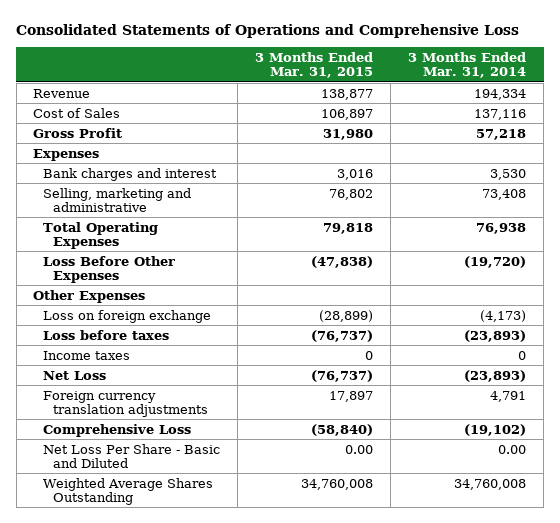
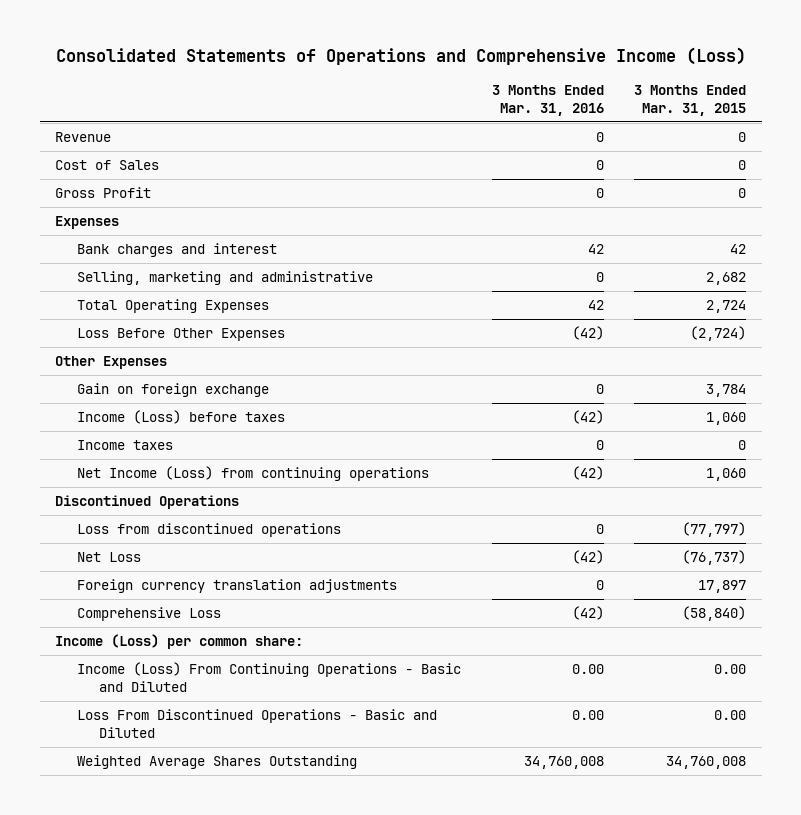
[16,24,520,39] Consolidated Statements of Operations and Comprehensive Loss -> [55,46,746,65] Consolidated Statements of Operations and Comprehensive Income (Loss)
[408,51,527,79] 3 Months Ended Mar. 31, 2014 -> none
none -> [491,85,604,116] 3 Months Ended Mar. 31, 2016
[321,88,374,100] 138,877 -> [738,132,747,143] 0
[321,108,374,120] 106,897 -> [738,160,747,171] 0
[323,128,374,140] 31,980 -> [738,188,747,199] 0
[337,168,374,180] 3,016 -> [730,244,747,255] 42
[329,188,374,200] 76,802 -> [706,272,747,286] 2,682
[323,222,374,234] 79,818 -> [706,300,747,314] 2,724
[311,255,374,268] (47,838) -> [690,326,747,342] (2,724)
[43,309,212,323] Loss on foreign exchange -> [77,383,270,398] Gain on foreign exchange
[319,309,374,322] (28,899) -> [706,384,747,398] 3,784
[43,329,170,340] Loss before taxes -> [77,410,286,425] Income (Loss) before taxes
[311,329,374,342] (76,737) -> [706,412,747,426] 1,060
none -> [77,466,430,482] Net Income (Loss) from continuing operations
none -> [54,495,239,510] Discontinued Operations
none -> [77,523,342,538] Loss from discontinued operations
[43,443,221,468] Net Loss Per Share - Basic and Diluted -> none
none -> [54,634,303,650] Income (Loss) per common share:
none -> [77,662,462,693] Income (Loss) From Continuing Operations - Basic and Diluted
none -> [77,709,438,739] Loss From Discontinued Operations - Basic and Diluted

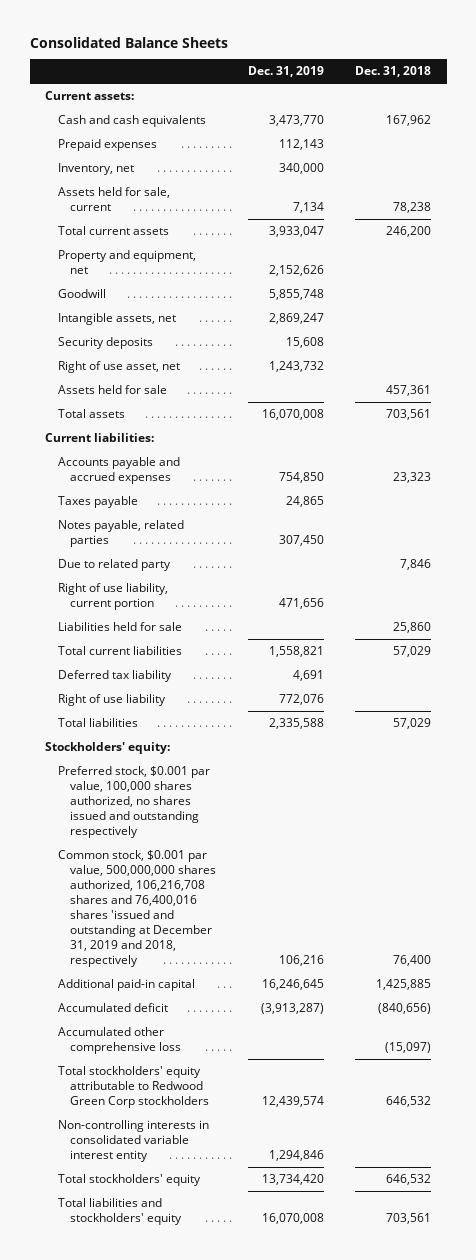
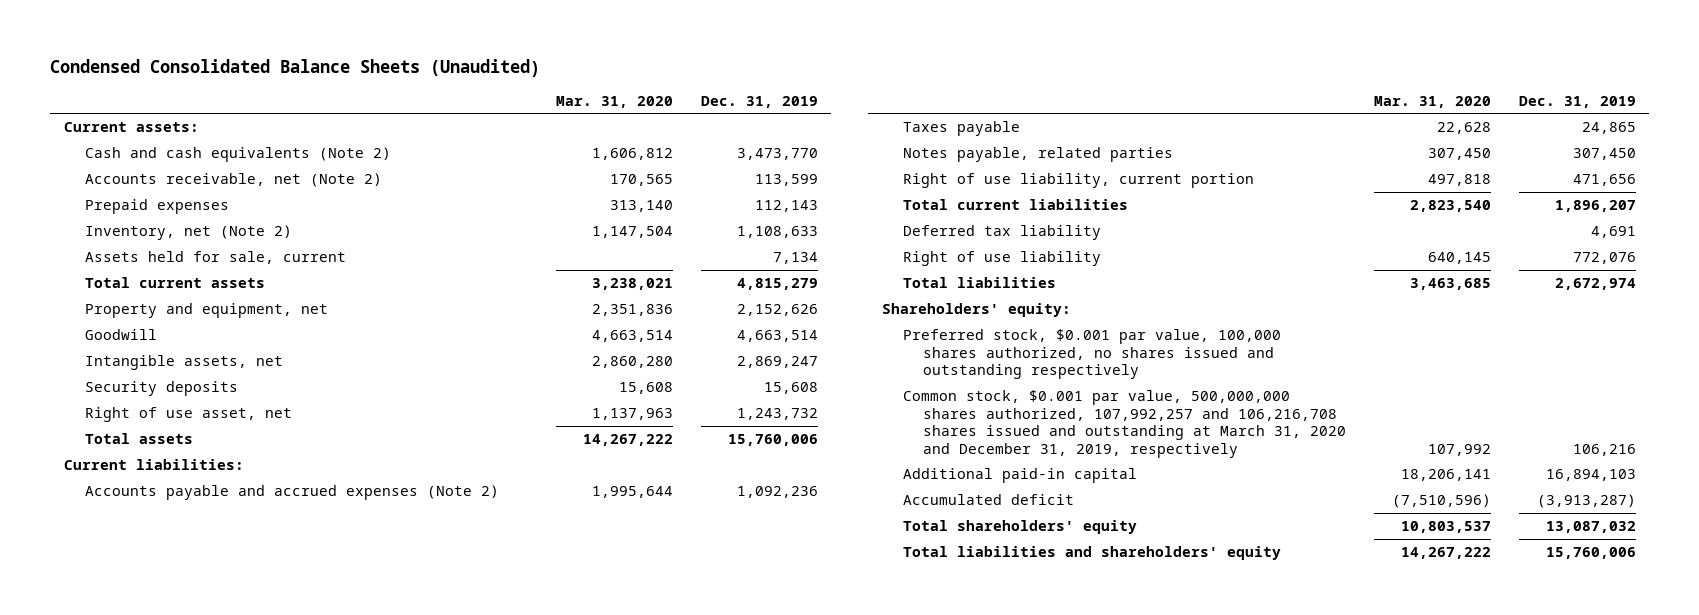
[29,36,228,48] Consolidated Balance Sheets -> [50,58,541,77] Condensed Consolidated Balance Sheets (Unaudited)
[355,66,432,78] Dec. 31, 2018 -> none
none -> [556,95,674,108] Mar. 31, 2020
[57,115,206,128] Cash and cash equivalents -> [84,147,391,163] Cash and cash equivalents (Note 2)
none -> [84,173,382,188] Accounts receivable, net (Note 2)
[57,163,134,176] Inventory, net -> [84,225,292,241] Inventory, net (Note 2)
[278,163,324,175] 340,000 -> [736,226,818,239] 1,108,633
[268,226,324,238] 3,933,047 -> [736,278,818,291] 4,815,279
[268,289,324,301] 5,855,748 -> [736,330,818,343] 4,663,514
[57,385,167,395] Assets held for sale -> none
[261,409,324,421] 16,070,008 -> [727,434,818,447] 15,760,006
[57,457,180,485] Accounts payable and accrued expenses -> [84,485,499,501] Accounts payable and accrued expenses (Note 2)
[278,472,324,484] 754,850 -> [736,486,818,499] 1,092,236
[57,559,171,572] Due to related party -> none
[57,622,182,632] Liabilities held for sale -> none
[268,646,324,658] 1,558,821 -> [1554,200,1636,213] 1,896,207
[268,718,324,730] 2,335,588 -> [1554,278,1636,291] 2,672,974
[45,742,171,755] Stockholders' equity: -> [881,303,1071,318] Shareholders' equity:
[57,850,217,967] Common stock, $0.001 par value, 500,000,000 shares authorized, 106,216,708 shares and 76,400,016 shares 'issued and outstanding at December 31, 2019 and 2018, respectively -> [902,390,1347,458] Common stock, $0.001 par value, 500,000,000 shares authorized, 107,992,257 and 106,216,708 shares issued and outstanding at March 31, 2020 and December 31, 2019, respectively
[261,979,324,991] 16,246,645 -> [1545,469,1636,482] 16,894,103
[57,1027,182,1055] Accumulated other comprehensive loss -> none
[57,1066,210,1108] Total stockholders' equity attributable to Redwood Green Corp stockholders -> none
[57,1120,209,1162] Non-controlling interests in consolidated variable interest entity -> none
[57,1174,201,1187] Total stockholders' equity -> [902,520,1137,535] Total shareholders' equity
[261,1174,324,1186] 13,734,420 -> [1545,521,1636,534] 13,087,032
[57,1198,183,1226] Total liabilities and stockholders' equity -> [902,546,1281,561] Total liabilities and shareholders' equity
[261,1213,324,1225] 16,070,008 -> [1545,547,1636,560] 15,760,006

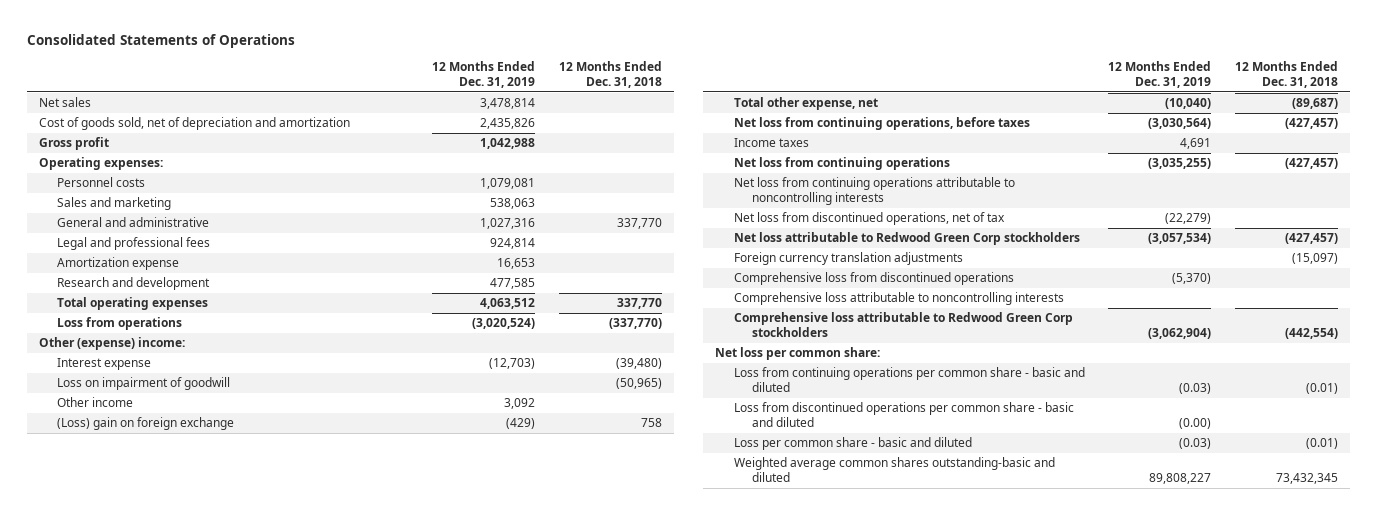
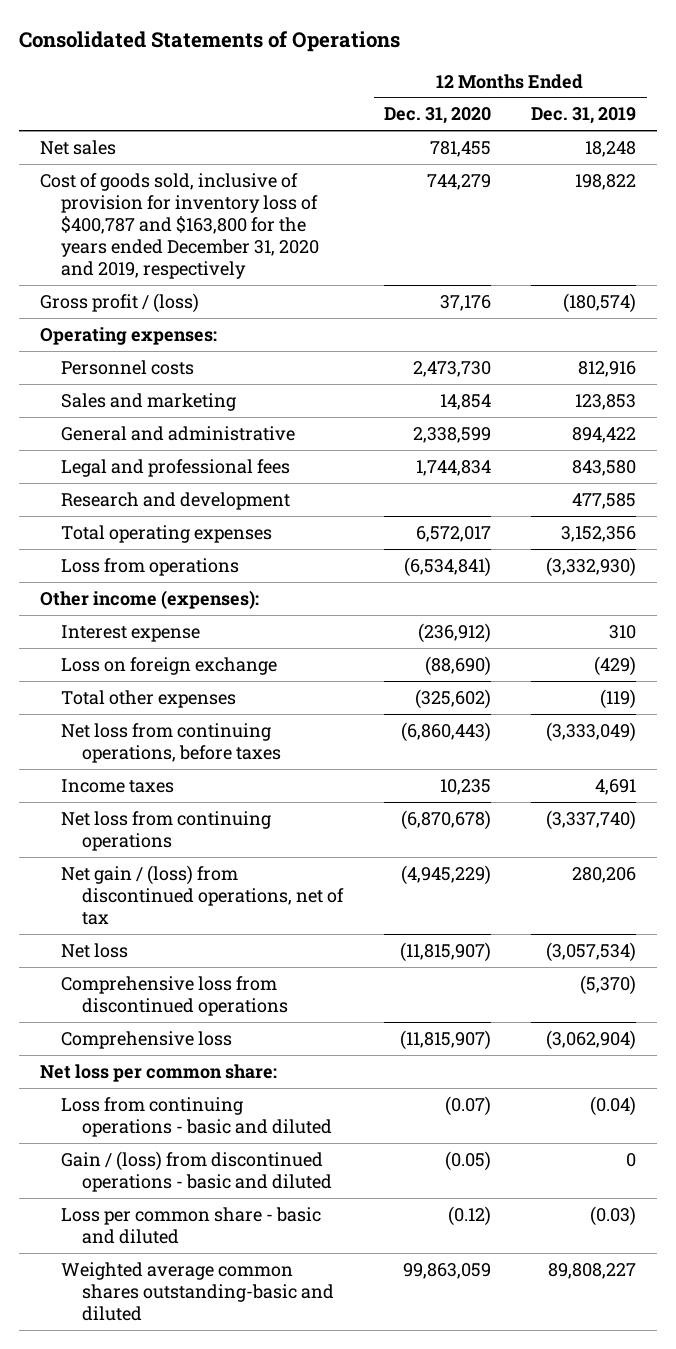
[558,61,662,89] 12 Months Ended Dec. 31, 2018 -> none
none -> [383,107,491,125] Dec. 31, 2020
[480,98,536,110] 3,478,814 -> [585,140,637,157] 18,248
[39,117,351,131] Cost of goods sold, net of depreciation and amortization -> [39,172,319,279] Cost of goods sold, inclusive of provision for inventory loss of $400,787 and $163,800 for the years ended December 31, 2020 and 2019, respectively
[480,118,536,130] 2,435,826 -> [575,173,637,190] 198,822
[39,137,110,151] Gross profit -> [39,292,199,313] Gross profit / (loss)
[480,138,536,150] 1,042,988 -> [563,292,637,313] (180,574)
[57,257,180,271] Amortization expense -> none
[480,178,536,190] 1,079,081 -> [578,360,637,377] 812,916
[490,198,536,210] 538,063 -> [575,393,637,410] 123,853
[480,218,536,230] 1,027,316 -> [572,426,637,443] 894,422
[490,238,536,250] 924,814 -> [572,459,637,476] 843,580
[57,377,231,391] Loss on impairment of goodwill -> none
[57,397,134,408] Other income -> none
[480,298,536,310] 4,063,512 -> [561,525,637,542] 3,152,356
[472,318,536,330] (3,020,524) -> [546,556,637,577] (3,332,930)
[39,337,186,351] Other (expense) income: -> [39,589,259,609] Other income (expenses):
[489,358,536,370] (12,703) -> [609,624,637,639] 310
[57,417,235,431] (Loss) gain on foreign exchange -> [60,656,277,675] Loss on foreign exchange
[733,97,878,111] Total other expense, net -> [60,689,236,708] Total other expenses
[1165,98,1212,110] (10,040) -> [600,688,637,709] (119)
[1148,118,1212,130] (3,030,564) -> [546,721,637,742] (3,333,049)
[733,177,1015,205] Net loss from continuing operations attributable to noncontrolling interests -> none
[733,252,963,266] Foreign currency translation adjustments -> none
[1148,158,1212,170] (3,035,255) -> [546,809,637,830] (3,337,740)
[733,212,1005,226] Net loss from discontinued operations, net of tax -> [60,864,345,925] Net gain / (loss) from discontinued operations, net of tax
[1165,213,1212,225] (22,279) -> [572,866,637,883] 280,206
[733,232,1080,246] Net loss attributable to Redwood Green Corp stockholders -> [60,942,128,958] Net loss
[733,292,1064,306] Comprehensive loss attributable to noncontrolling interests -> none
[733,312,1073,337] Comprehensive loss attributable to Redwood Green Corp stockholders -> [60,1030,232,1049] Comprehensive loss
[733,367,1085,392] Loss from continuing operations per common share - basic and diluted -> [60,1096,333,1137] Loss from continuing operations - basic and diluted
[1179,382,1212,394] (0.03) -> [590,1095,637,1116] (0.04)
[733,402,1074,427] Loss from discontinued operations per common share - basic and diluted -> [60,1150,333,1192] Gain / (loss) from discontinued operations - basic and diluted
[1179,417,1212,429] (0.00) -> [626,1152,637,1167] 0

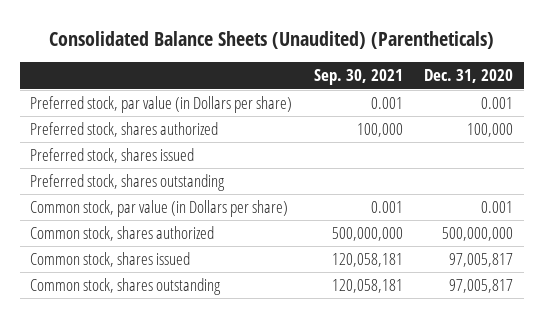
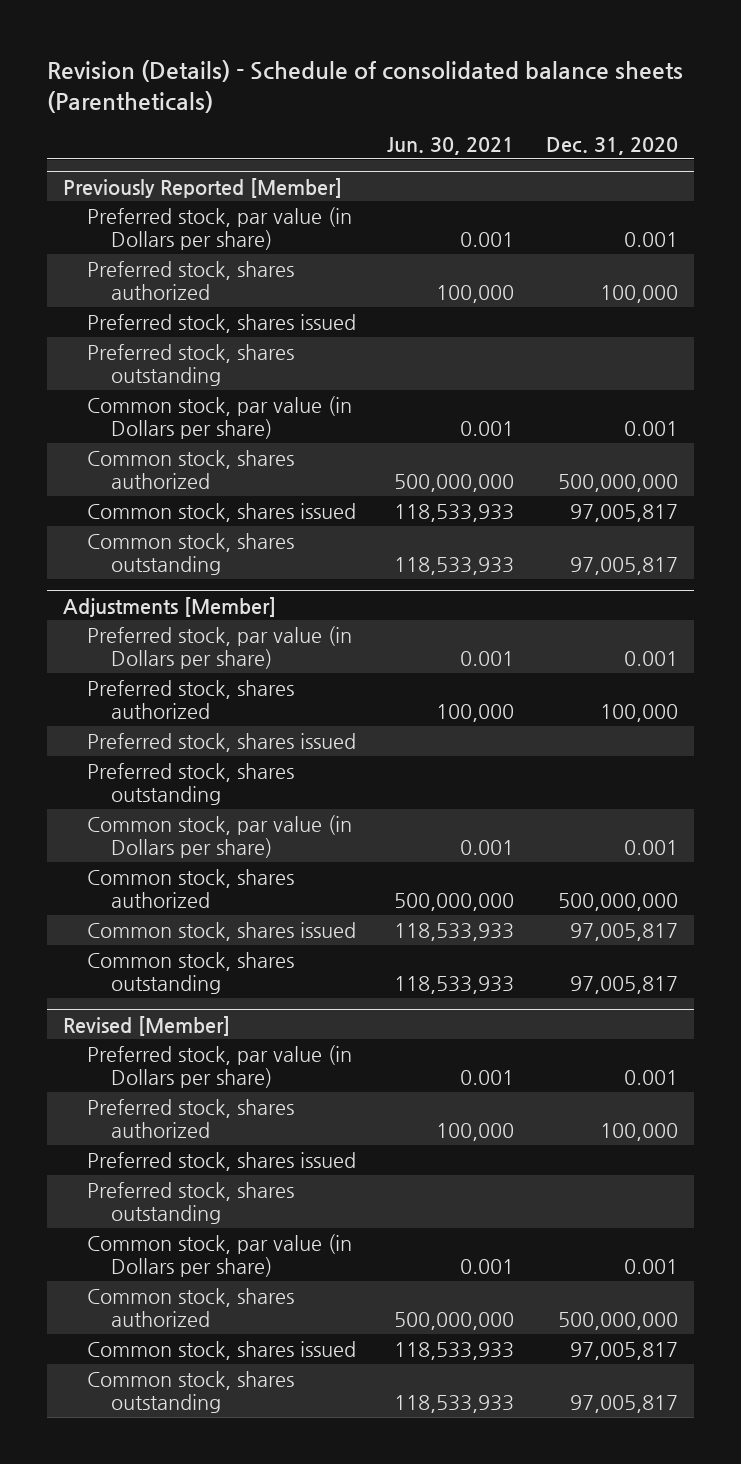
[48,30,494,49] Consolidated Balance Sheets (Unaudited) (Parentheticals) -> [47,60,684,113] Revision (Details) - Schedule of consolidated balance sheets (Parentheticals)
[313,69,403,86] Sep. 30, 2021 -> none
none -> [387,136,515,155] Jun. 30, 2021
none -> [63,177,343,198] Previously Reported [Member]
none -> [63,596,277,617] Adjustments [Member]
none -> [86,625,352,670] Preferred stock, par value (in Dollars per share)
none -> [86,679,294,720] Preferred stock, shares authorized
none -> [86,732,356,752] Preferred stock, shares issued
none -> [86,762,294,806] Preferred stock, shares outstanding
none -> [86,814,352,859] Common stock, par value (in Dollars per share)
none -> [86,868,294,909] Common stock, shares authorized
none -> [86,921,356,941] Common stock, shares issued
none -> [86,951,294,995] Common stock, shares outstanding
none -> [63,1015,231,1036] Revised [Member]
none -> [86,1044,352,1089] Preferred stock, par value (in Dollars per share)
none -> [86,1098,294,1139] Preferred stock, shares authorized
none -> [86,1151,356,1171] Preferred stock, shares issued
none -> [86,1181,294,1225] Preferred stock, shares outstanding
none -> [86,1233,352,1278] Common stock, par value (in Dollars per share)
none -> [86,1287,294,1328] Common stock, shares authorized
none -> [86,1340,356,1360] Common stock, shares issued
none -> [86,1370,294,1414] Common stock, shares outstanding

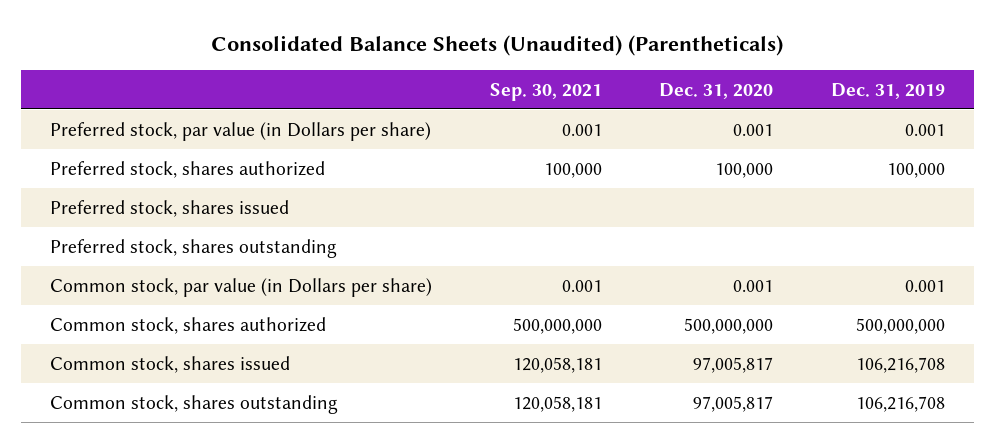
[47,60,684,113] Revision (Details) - Schedule of consolidated balance sheets (Parentheticals) -> [211,34,784,56] Consolidated Balance Sheets (Unaudited) (Parentheticals)
[387,136,515,155] Jun. 30, 2021 -> none
none -> [489,82,602,101] Sep. 30, 2021
none -> [831,82,946,99] Dec. 31, 2019
[63,177,343,198] Previously Reported [Member] -> none
[63,596,277,617] Adjustments [Member] -> none
[86,625,352,670] Preferred stock, par value (in Dollars per share) -> none
[86,679,294,720] Preferred stock, shares authorized -> none
[86,732,356,752] Preferred stock, shares issued -> none
[86,762,294,806] Preferred stock, shares outstanding -> none
[86,814,352,859] Common stock, par value (in Dollars per share) -> none
[86,868,294,909] Common stock, shares authorized -> none
[86,921,356,941] Common stock, shares issued -> none
[86,951,294,995] Common stock, shares outstanding -> none
[63,1015,231,1036] Revised [Member] -> none
[86,1044,352,1089] Preferred stock, par value (in Dollars per share) -> none
[86,1098,294,1139] Preferred stock, shares authorized -> none
[86,1151,356,1171] Preferred stock, shares issued -> none
[86,1181,294,1225] Preferred stock, shares outstanding -> none
[86,1233,352,1278] Common stock, par value (in Dollars per share) -> none
[86,1287,294,1328] Common stock, shares authorized -> none
[86,1340,356,1360] Common stock, shares issued -> none
[86,1370,294,1414] Common stock, shares outstanding -> none

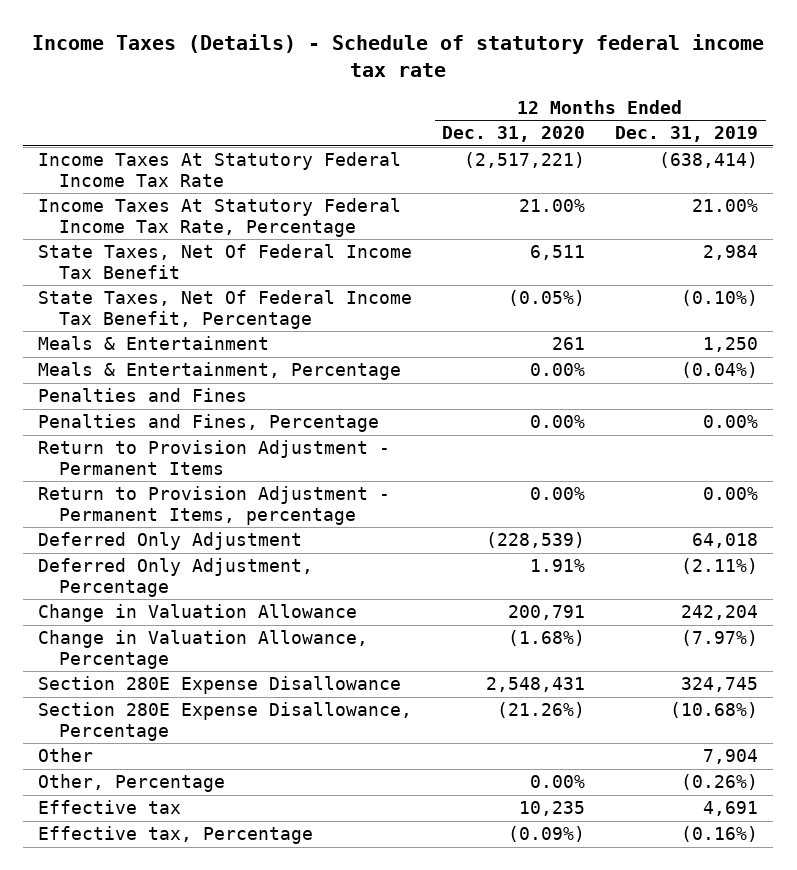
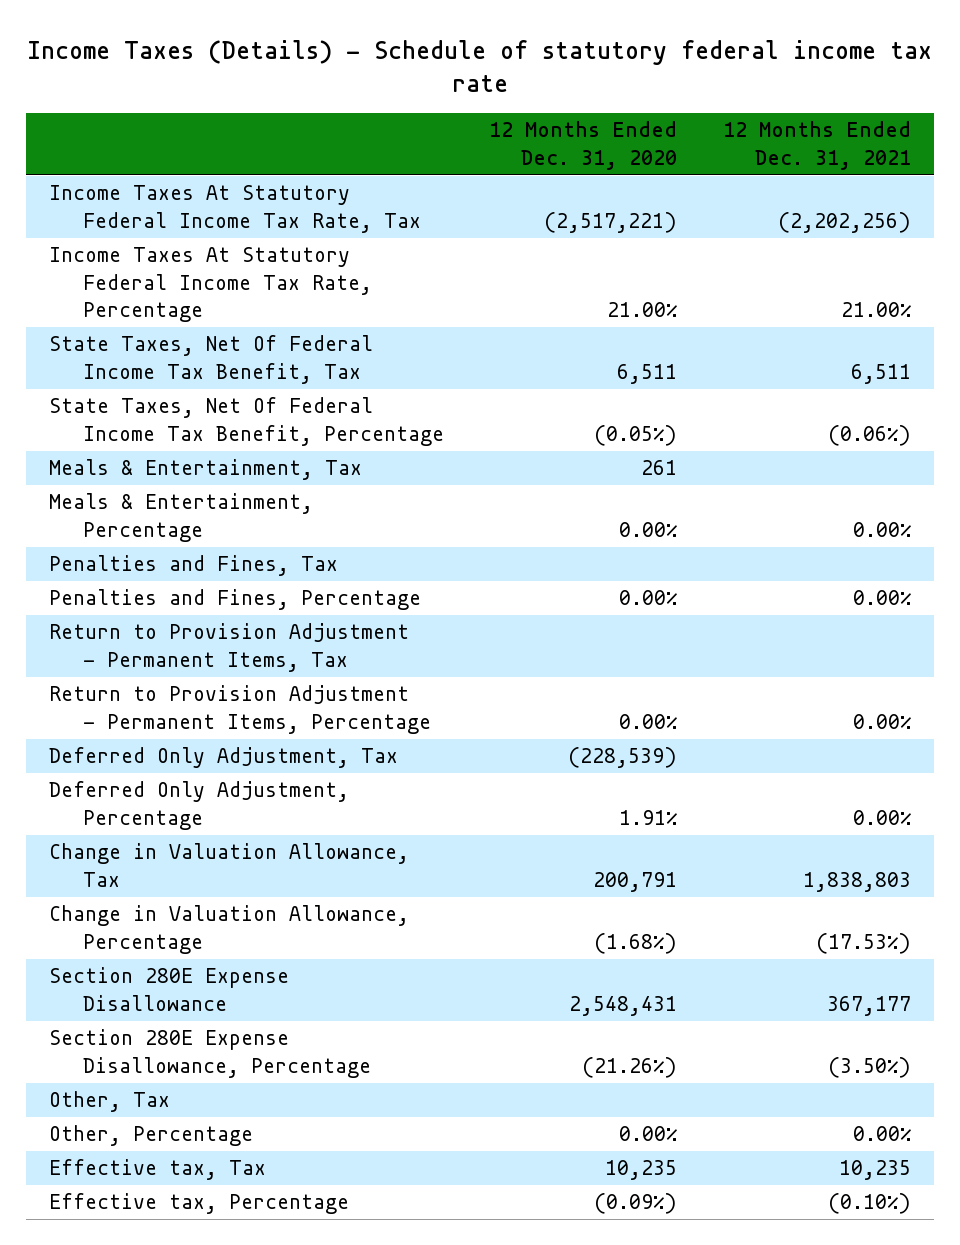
[615,126,759,143] Dec. 31, 2019 -> none
none -> [723,121,912,170] 12 Months Ended Dec. 31, 2021
[38,152,402,187] Income Taxes At Statutory Federal Income Tax Rate -> [48,185,421,233] Income Taxes At Statutory Federal Income Tax Rate, Tax
[38,244,413,279] State Taxes, Net Of Federal Income Tax Benefit -> [48,335,373,384] State Taxes, Net Of Federal Income Tax Benefit, Tax
[38,336,270,351] Meals & Entertainment -> [48,459,362,481] Meals & Entertainment, Tax
[38,388,248,403] Penalties and Fines -> [48,555,338,577] Penalties and Fines, Tax
[38,440,391,475] Return to Provision Adjustment - Permanent Items -> [48,623,409,672] Return to Provision Adjustment - Permanent Items, Tax
[38,486,391,525] Return to Provision Adjustment - Permanent Items, percentage -> [48,685,431,734] Return to Provision Adjustment - Permanent Items, Percentage
[38,532,303,551] Deferred Only Adjustment -> [48,747,398,769] Deferred Only Adjustment, Tax
[38,604,358,623] Change in Valuation Allowance -> [48,843,409,887] Change in Valuation Allowance, Tax
[38,748,94,763] Other -> [48,1091,170,1113] Other, Tax
[38,800,182,815] Effective tax -> [48,1159,266,1181] Effective tax, Tax

